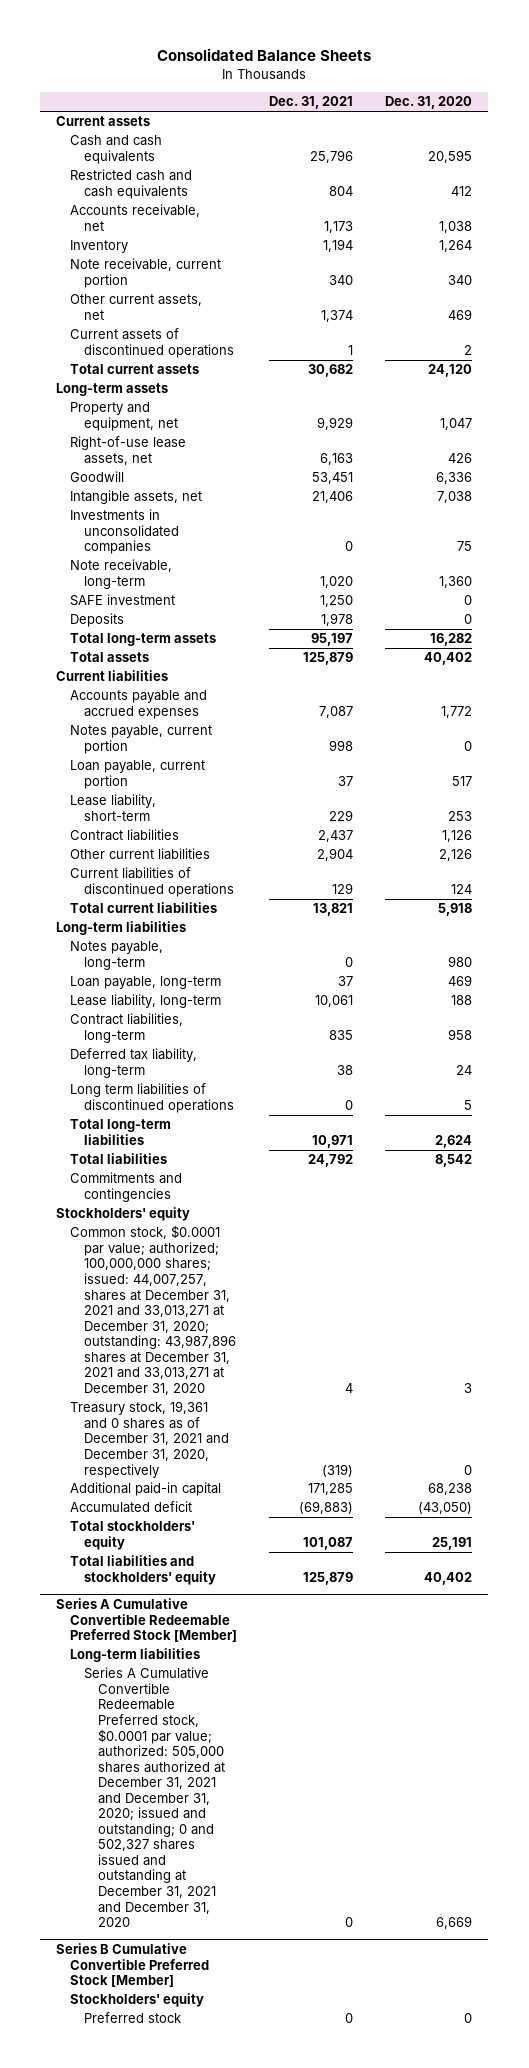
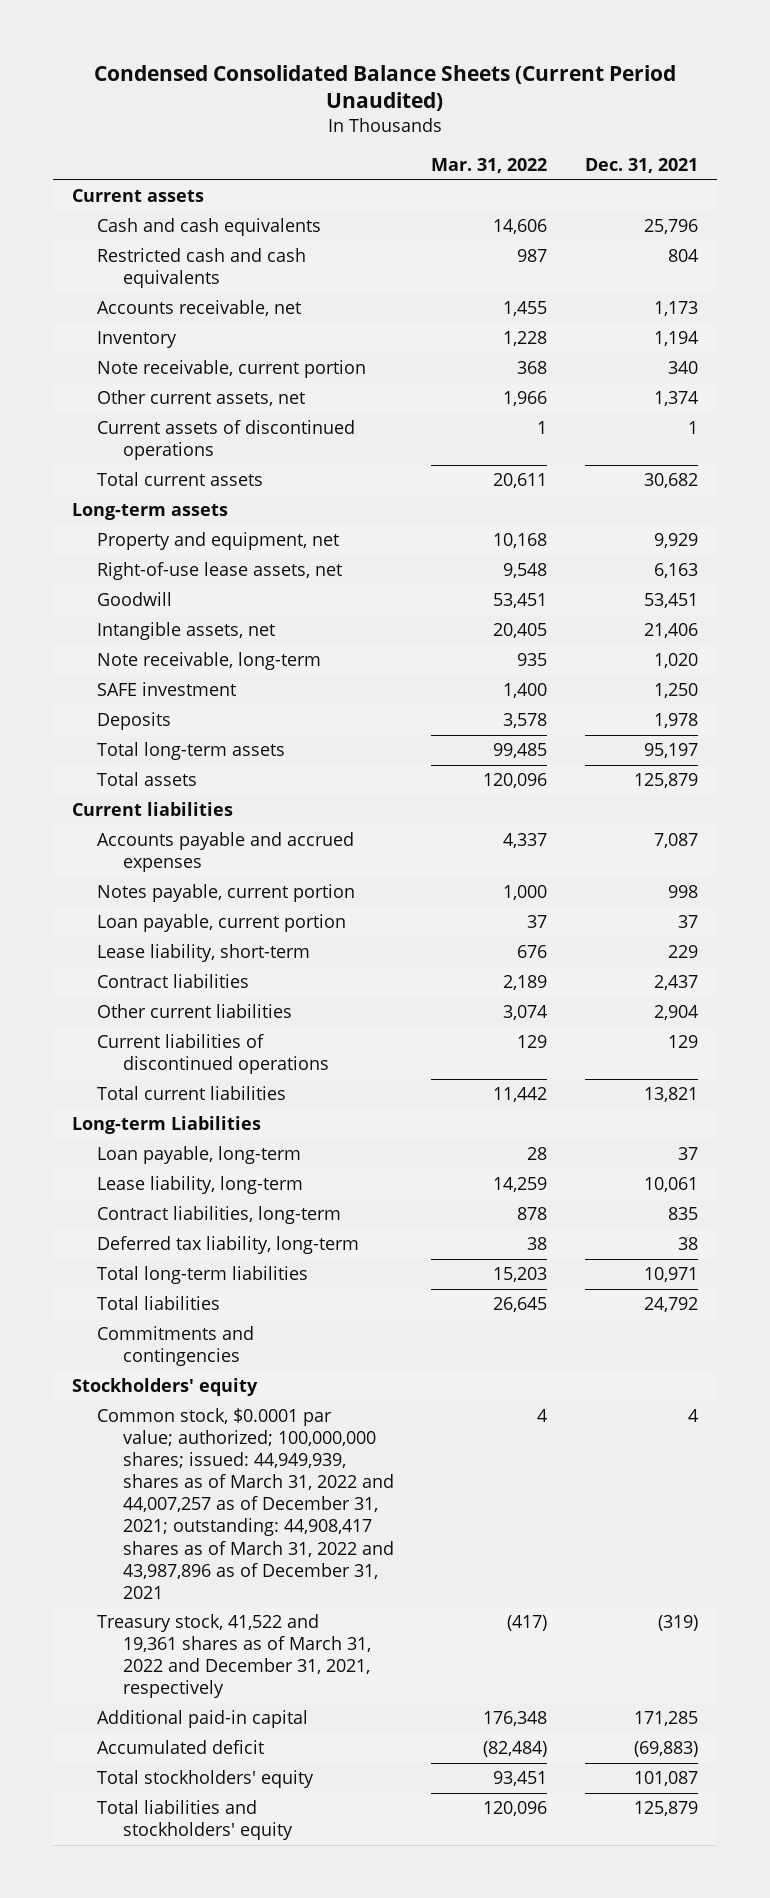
[157,47,372,61] Consolidated Balance Sheets -> [93,64,676,112] Condensed Consolidated Balance Sheets (Current Period Unaudited)
[385,96,473,110] Dec. 31, 2020 -> none
none -> [431,158,548,174] Mar. 31, 2022
[70,509,179,555] Investments in unconsolidated companies -> none
[70,941,164,970] Notes payable, long-term -> none
[56,921,187,936] Long-term liabilities -> [71,1116,261,1135] Long-term Liabilities
[70,1083,234,1113] Long term liabilities of discontinued operations -> none
[70,1225,236,1395] Common stock, $0.0001 par value; authorized; 100,000,000 shares; issued: 44,007,257, shares at December 31, 2021 and 33,013,271 at December 31, 2020; outstanding: 43,987,896 shares at December 31, 2021 and 33,013,271 at December 31, 2020 -> [97,1408,394,1599] Common stock, $0.0001 par value; authorized; 100,000,000 shares; issued: 44,949,939, shares as of March 31, 2022 and 44,007,257 as of December 31, 2021; outstanding: 44,908,417 shares as of March 31, 2022 and 43,987,896 as of December 31, 2021
[70,1401,229,1478] Treasury stock, 19,361 and 0 shares as of December 31, 2021 and December 31, 2020, respectively -> [97,1614,371,1699] Treasury stock, 41,522 and 19,361 shares as of March 31, 2022 and December 31, 2021, respectively
[56,1598,238,1643] Series A Cumulative Convertible Redeemable Preferred Stock [Member] -> none
[70,1648,201,1663] Long-term liabilities -> none
[83,1667,225,1928] Series A Cumulative Convertible Redeemable Preferred stock, $0.0001 par value; authorized: 505,000 shares authorized at December 31, 2021 and December 31, 2020; issued and outstanding; 0 and 502,327 shares issued and outstanding at December 31, 2021 and December 31, 2020 -> none
[56,1943,210,1988] Series B Cumulative Convertible Preferred Stock [Member] -> none
[70,1993,205,2008] Stockholders' equity -> none
[83,2012,181,2024] Preferred stock -> none

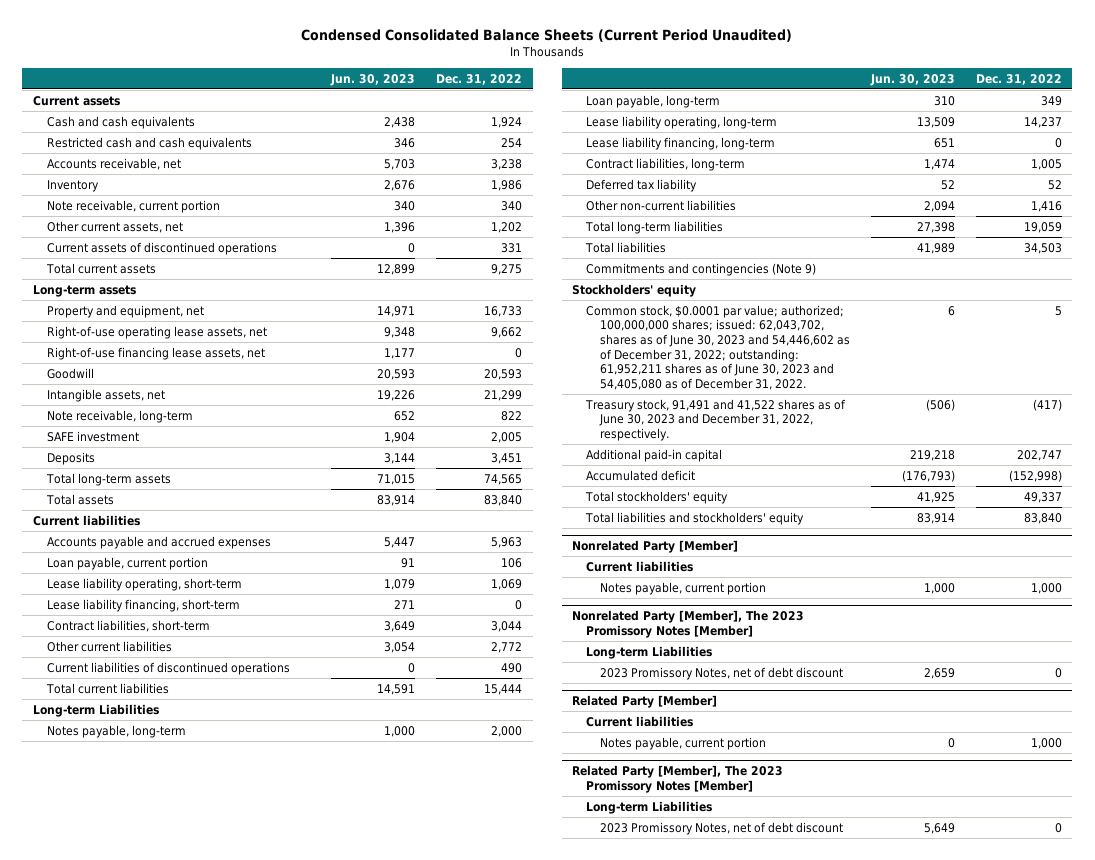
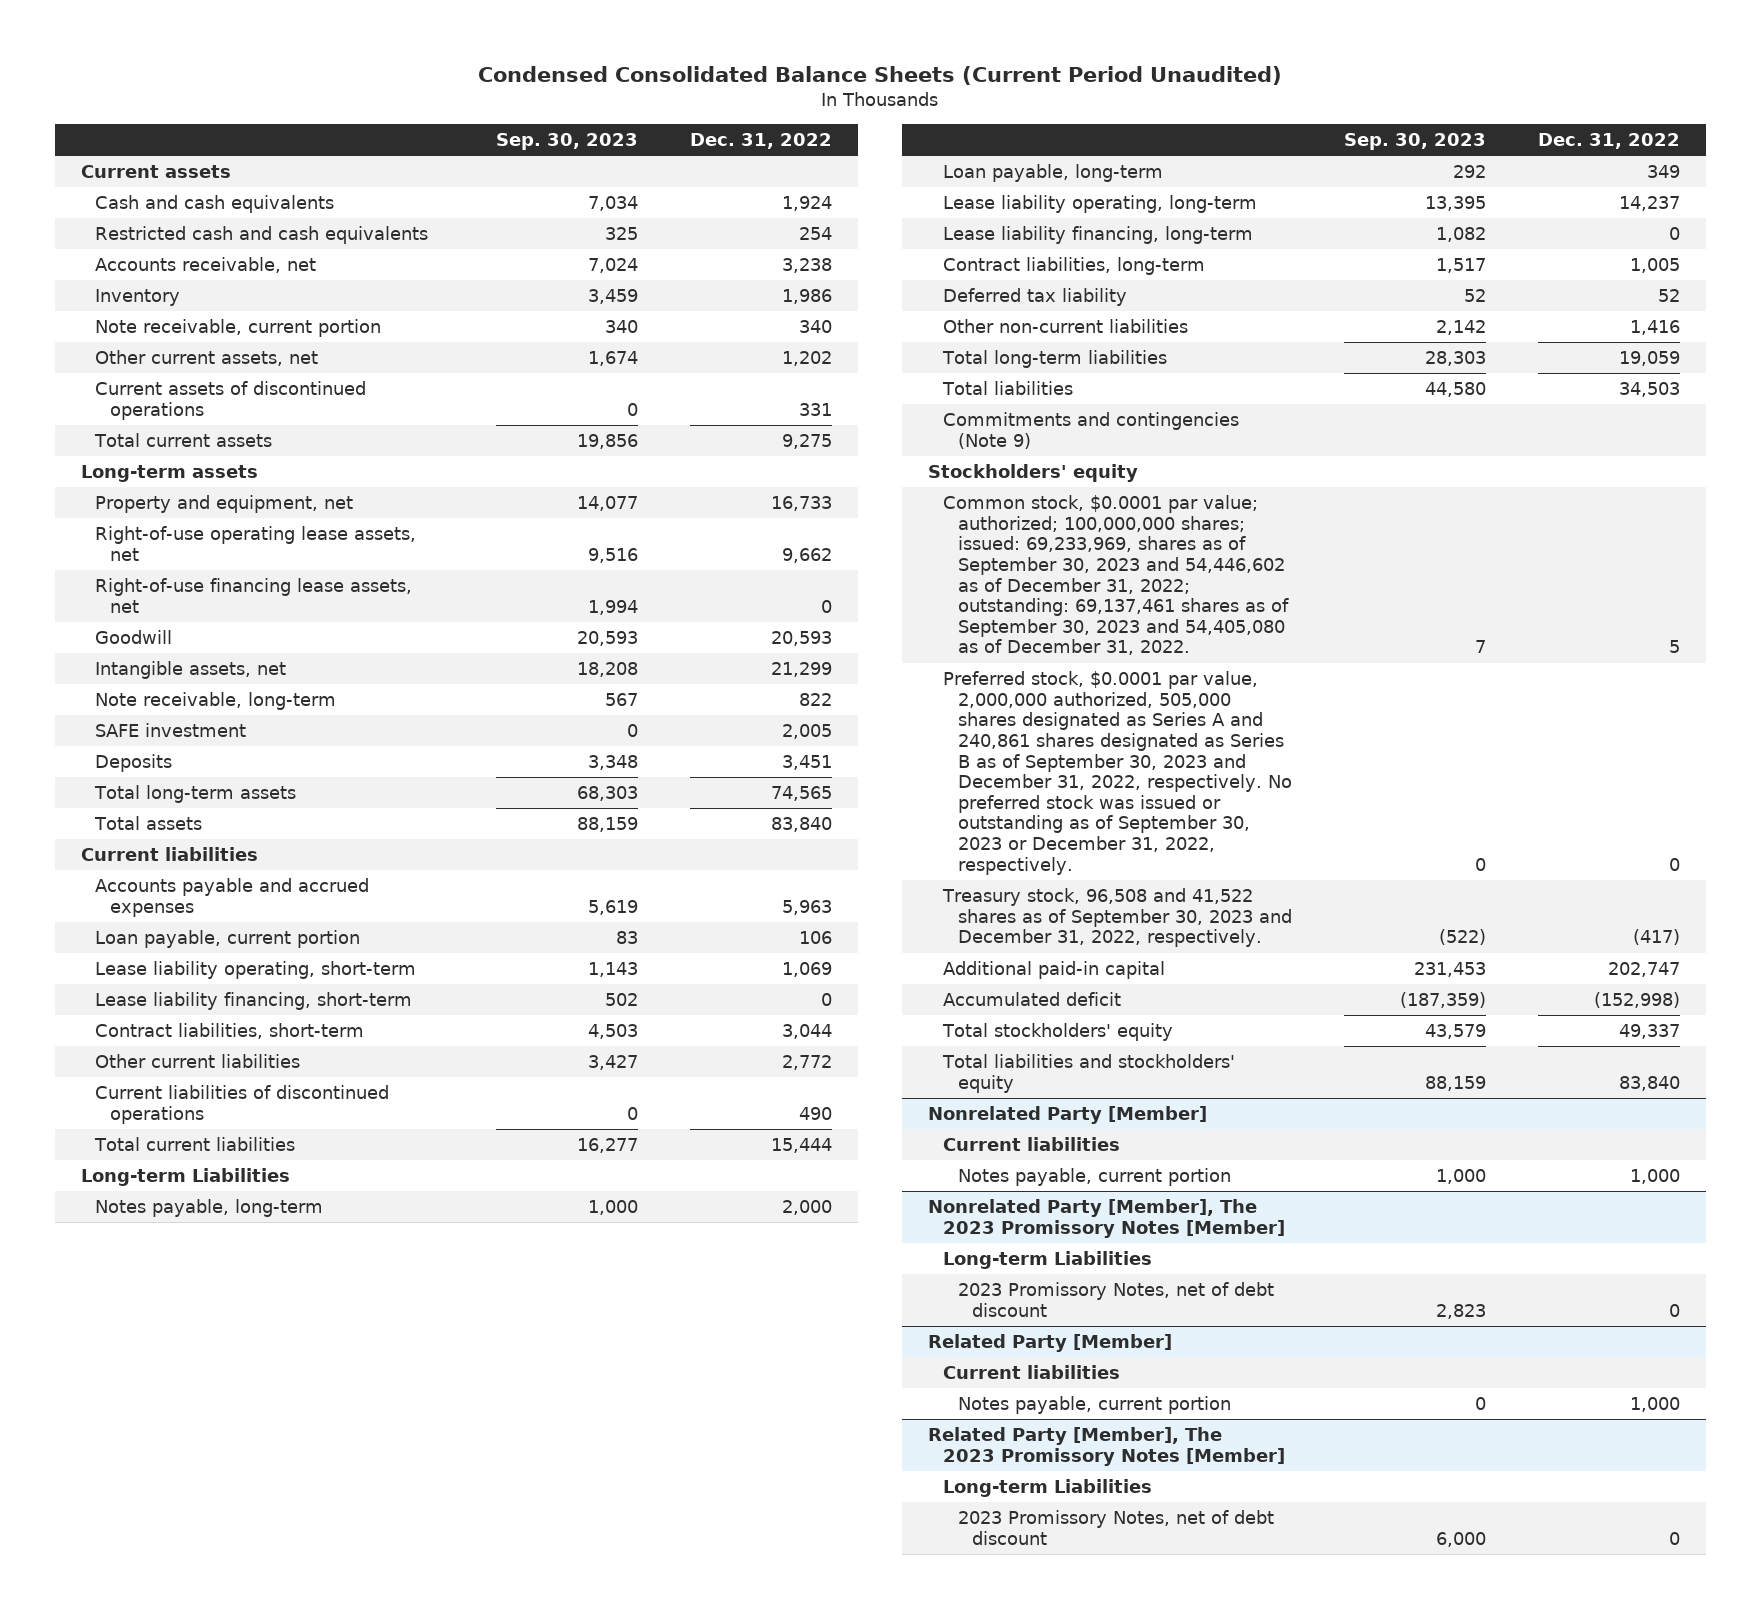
[330,73,416,86] Jun. 30, 2023 -> none
none -> [495,133,638,151] Sep. 30, 2023
[586,304,850,391] Common stock, $0.0001 par value; authorized; 100,000,000 shares; issued: 62,043,702, shares as of June 30, 2023 and 54,446,602 as of December 31, 2022; outstanding: 61,952,211 shares as of June 30, 2023 and 54,405,080 as of December 31, 2022. -> [943,495,1289,656] Common stock, $0.0001 par value; authorized; 100,000,000 shares; issued: 69,233,969, shares as of September 30, 2023 and 54,446,602 as of December 31, 2022; outstanding: 69,137,461 shares as of September 30, 2023 and 54,405,080 as of December 31, 2022.
none -> [943,671,1292,875] Preferred stock, $0.0001 par value, 2,000,000 authorized, 505,000 shares designated as Series A and 240,861 shares designated as Series B as of September 30, 2023 and December 31, 2022, respectively. No preferred stock was issued or outstanding as of September 30, 2023 or December 31, 2022, respectively.
[585,398,847,442] Treasury stock, 91,491 and 41,522 shares as of June 30, 2023 and December 31, 2022, respectively. -> [942,888,1292,948] Treasury stock, 96,508 and 41,522 shares as of September 30, 2023 and December 31, 2022, respectively.

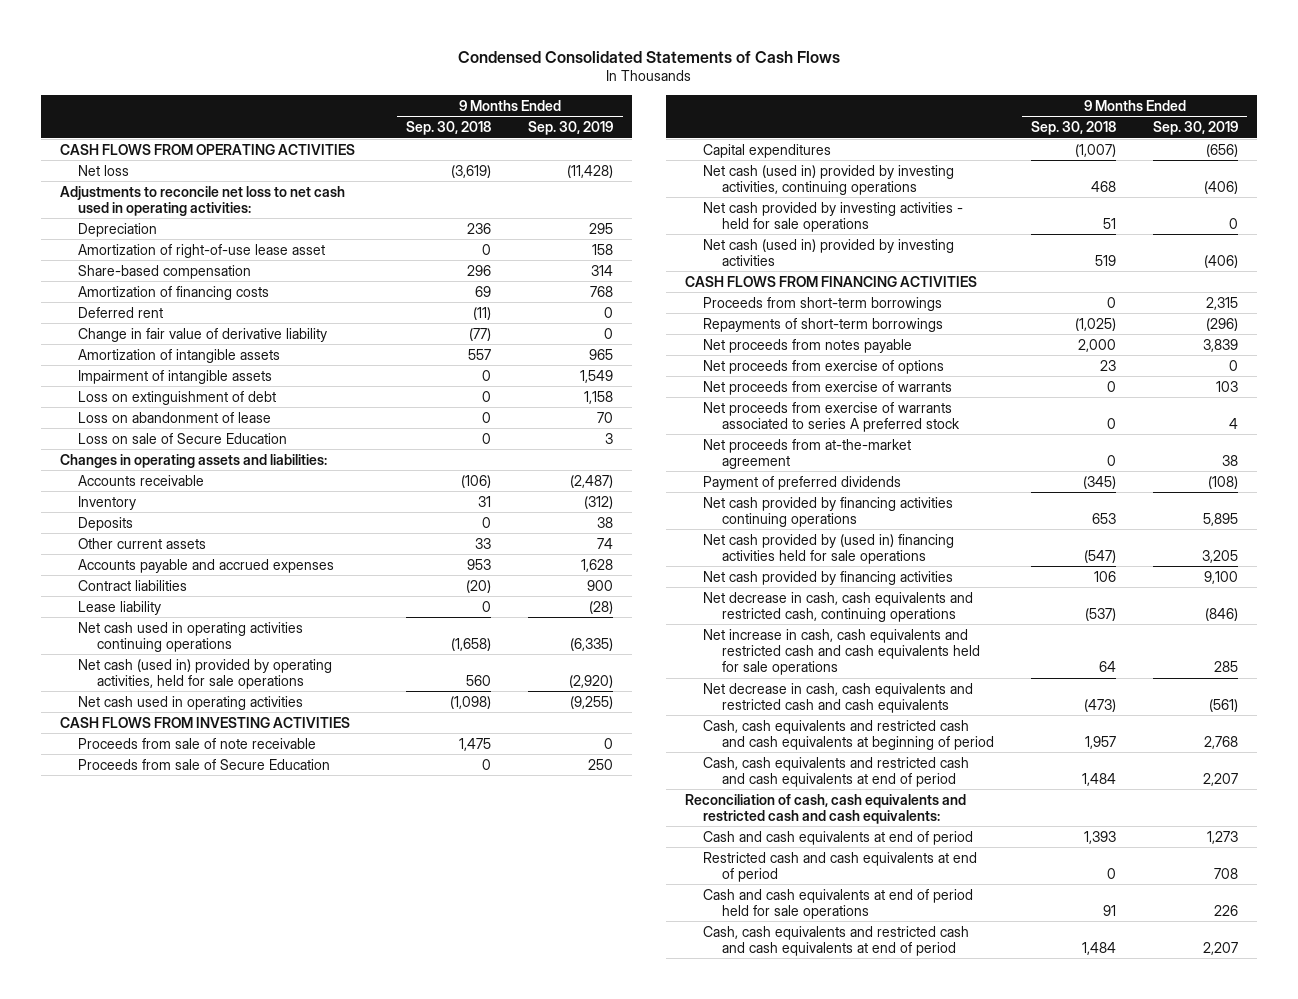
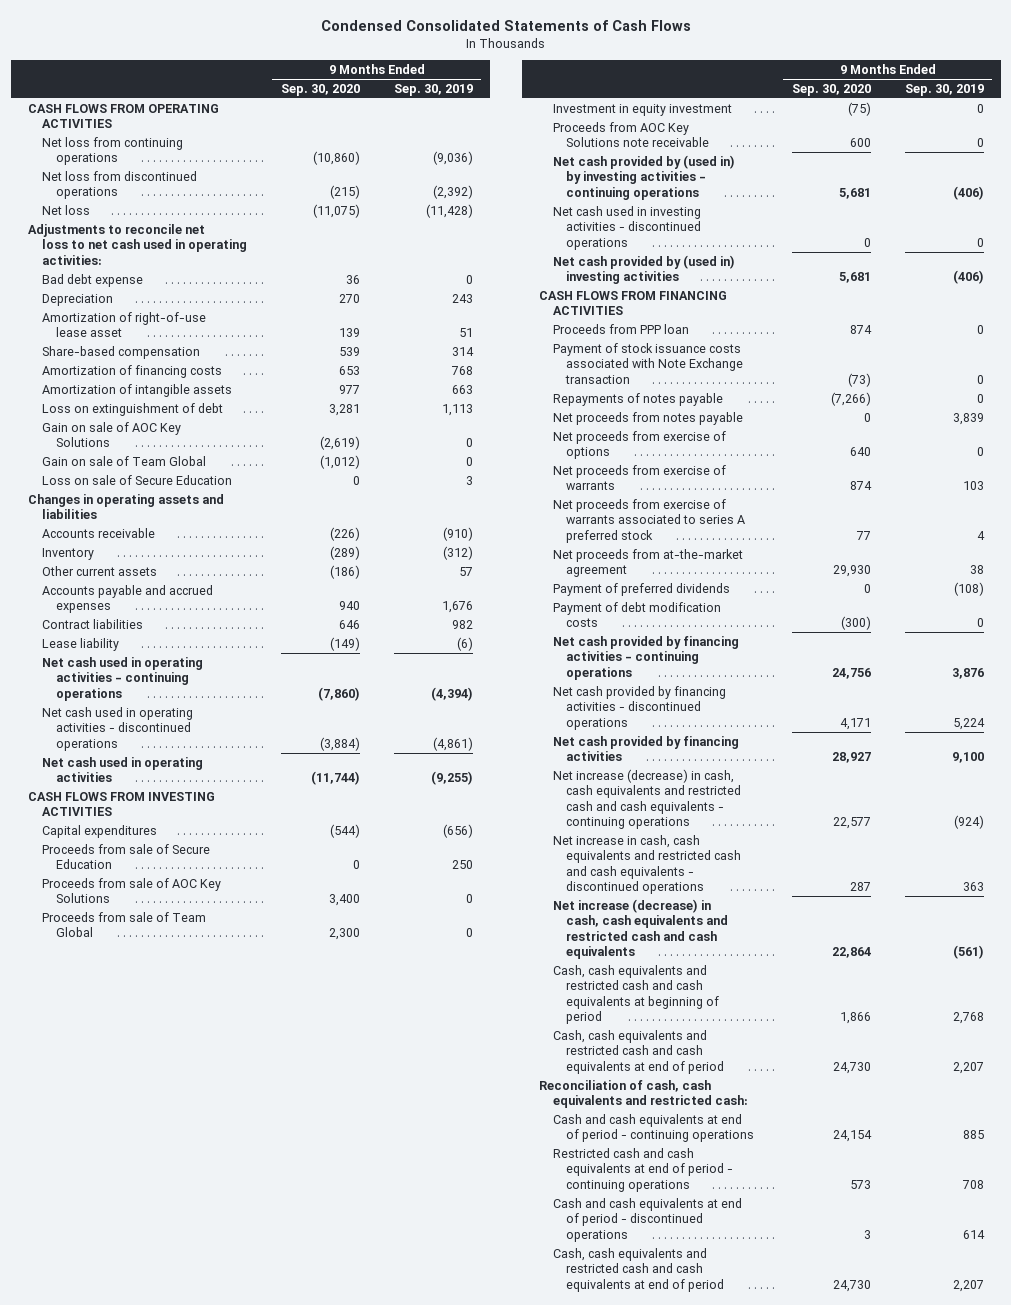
[406,120,492,135] Sep. 30, 2018 -> none
none -> [280,84,360,97] Sep. 30, 2020
none -> [41,136,183,166] Net loss from continuing operations
none -> [41,170,197,200] Net loss from discontinued operations
none -> [41,273,143,287] Bad debt expense
[589,222,614,234] 295 -> [451,293,473,303] 243
[592,243,614,255] 158 -> [458,328,473,338] 51
[78,306,164,318] Deferred rent -> none
[78,327,328,342] Change in fair value of derivative liability -> none
[78,369,273,384] Impairment of intangible assets -> none
[78,411,272,423] Loss on abandonment of lease -> none
[589,348,614,360] 965 -> [451,384,473,394] 663
[584,390,614,404] 1,158 -> [441,403,473,416] 1,113
none -> [41,421,181,448] Gain on sale of AOC Key Solutions
none -> [41,455,206,466] Gain on sale of Team Global
[59,453,327,468] Changes in operating assets and liabilities: -> [27,493,224,520] Changes in operating assets and liabilities
[570,474,614,488] (2,487) -> [442,526,473,541] (910)
[78,516,134,531] Deposits -> none
[597,537,614,549] 74 -> [458,566,473,576] 57
[581,558,614,572] 1,628 -> [441,601,473,614] 1,676
[587,579,614,591] 900 -> [451,619,473,629] 982
[589,600,614,614] (28) -> [456,636,473,651] (6)
[78,621,304,652] Net cash used in operating activities continuing operations -> [41,656,203,701] Net cash used in operating activities - continuing operations
[570,637,614,651] (6,335) -> [430,686,473,701] (4,394)
[78,658,333,689] Net cash (used in) provided by operating activities, held for sale operations -> [41,706,193,751] Net cash used in operating activities - discontinued operations
[569,674,614,688] (2,920) -> [432,736,473,751] (4,861)
[78,737,317,749] Proceeds from sale of note receivable -> none
[78,758,331,770] Proceeds from sale of Secure Education -> [41,843,210,870] Proceeds from sale of Secure Education
none -> [41,877,221,904] Proceeds from sale of AOC Key Solutions
none -> [41,911,206,938] Proceeds from sale of Team Global
none -> [552,103,732,116] Investment in equity investment
none -> [552,121,710,148] Proceeds from AOC Key Solutions note receivable
[703,164,955,195] Net cash (used in) provided by investing activities, continuing operations -> [552,154,735,200] Net cash provided by (used in) by investing activities - continuing operations
[703,201,964,232] Net cash provided by investing activities - held for sale operations -> [552,205,702,250] Net cash used in investing activities - discontinued operations
[703,238,955,266] Net cash (used in) provided by investing activities -> [552,254,735,285] Net cash provided by (used in) investing activities
[703,296,943,311] Proceeds from short-term borrowings -> none
[703,317,944,332] Repayments of short-term borrowings -> none
none -> [552,323,689,334] Proceeds from PPP loan
none -> [552,342,744,384] Payment of stock issuance costs associated with Note Exchange transaction
none -> [552,392,723,406] Repayments of notes payable
none -> [552,601,721,628] Payment of debt modification costs
[703,496,954,527] Net cash provided by financing activities continuing operations -> [552,635,739,680] Net cash provided by financing activities - continuing operations
[1203,512,1239,526] 5,895 -> [951,667,984,679] 3,876
[703,533,955,564] Net cash provided by (used in) financing activities held for sale operations -> [552,685,726,730] Net cash provided by financing activities - discontinued operations
[1202,549,1239,563] 3,205 -> [952,717,985,730] 5,224
[703,591,974,622] Net decrease in cash, cash equivalents and restricted cash, continuing operations -> [552,768,742,830] Net increase (decrease) in cash, cash equivalents and restricted cash and cash equivalents - continuing operations
[1205,607,1239,621] (846) -> [953,815,984,830] (924)
[703,628,980,676] Net increase in cash, cash equivalents and restricted cash and cash equivalents held for sale operations -> [552,834,742,895] Net increase in cash, cash equivalents and restricted cash and cash equivalents - discontinued operations
[1214,661,1239,673] 285 -> [962,882,984,892] 363
[703,682,974,713] Net decrease in cash, cash equivalents and restricted cash and cash equivalents -> [552,898,729,960] Net increase (decrease) in cash, cash equivalents and restricted cash and cash equivalents
[684,793,966,824] Reconciliation of cash, cash equivalents and restricted cash and cash equivalents: -> [538,1079,748,1109] Reconciliation of cash, cash equivalents and restricted cash:
[703,830,974,845] Cash and cash equivalents at end of period -> [552,1113,755,1143] Cash and cash equivalents at end of period - continuing operations
[1207,830,1239,844] 1,273 -> [962,1130,984,1140] 885
[703,851,978,882] Restricted cash and cash equivalents at end of period -> [552,1147,734,1192] Restricted cash and cash equivalents at end of period - continuing operations
[703,888,974,919] Cash and cash equivalents at end of period held for sale operations -> [552,1197,742,1242] Cash and cash equivalents at end of period - discontinued operations
[1214,904,1239,916] 226 -> [962,1229,985,1239] 614

